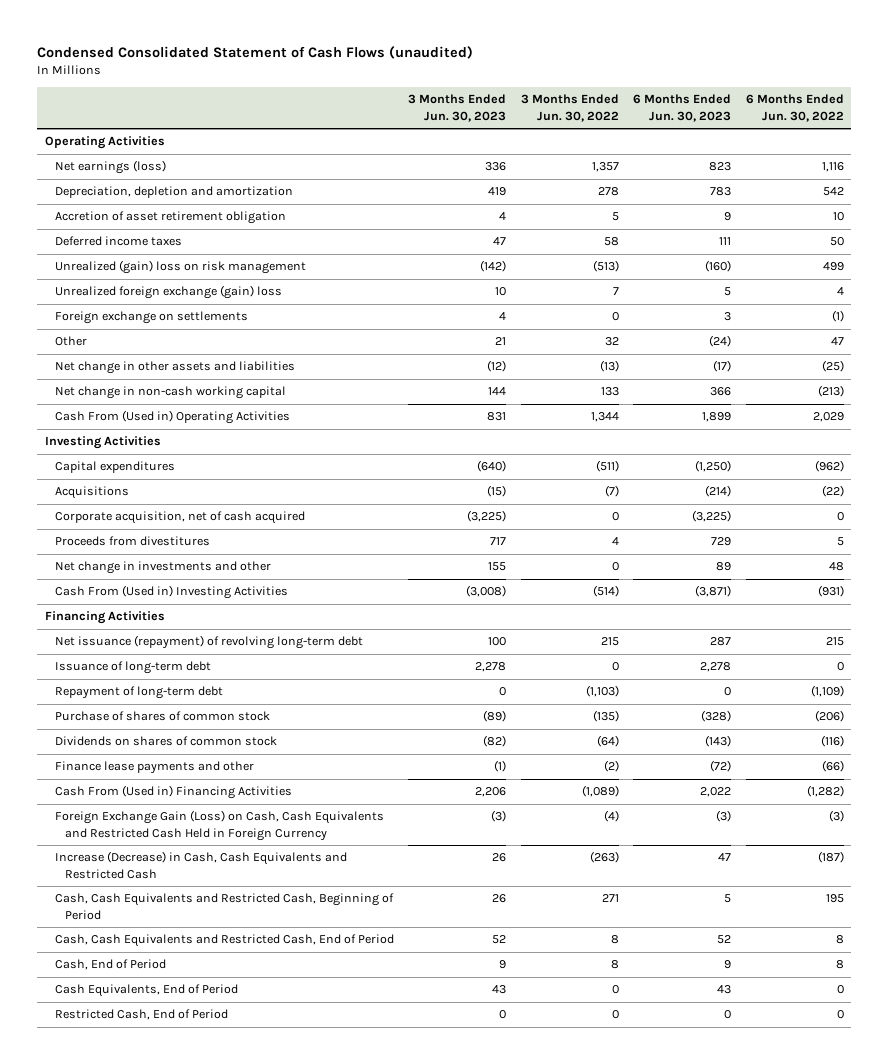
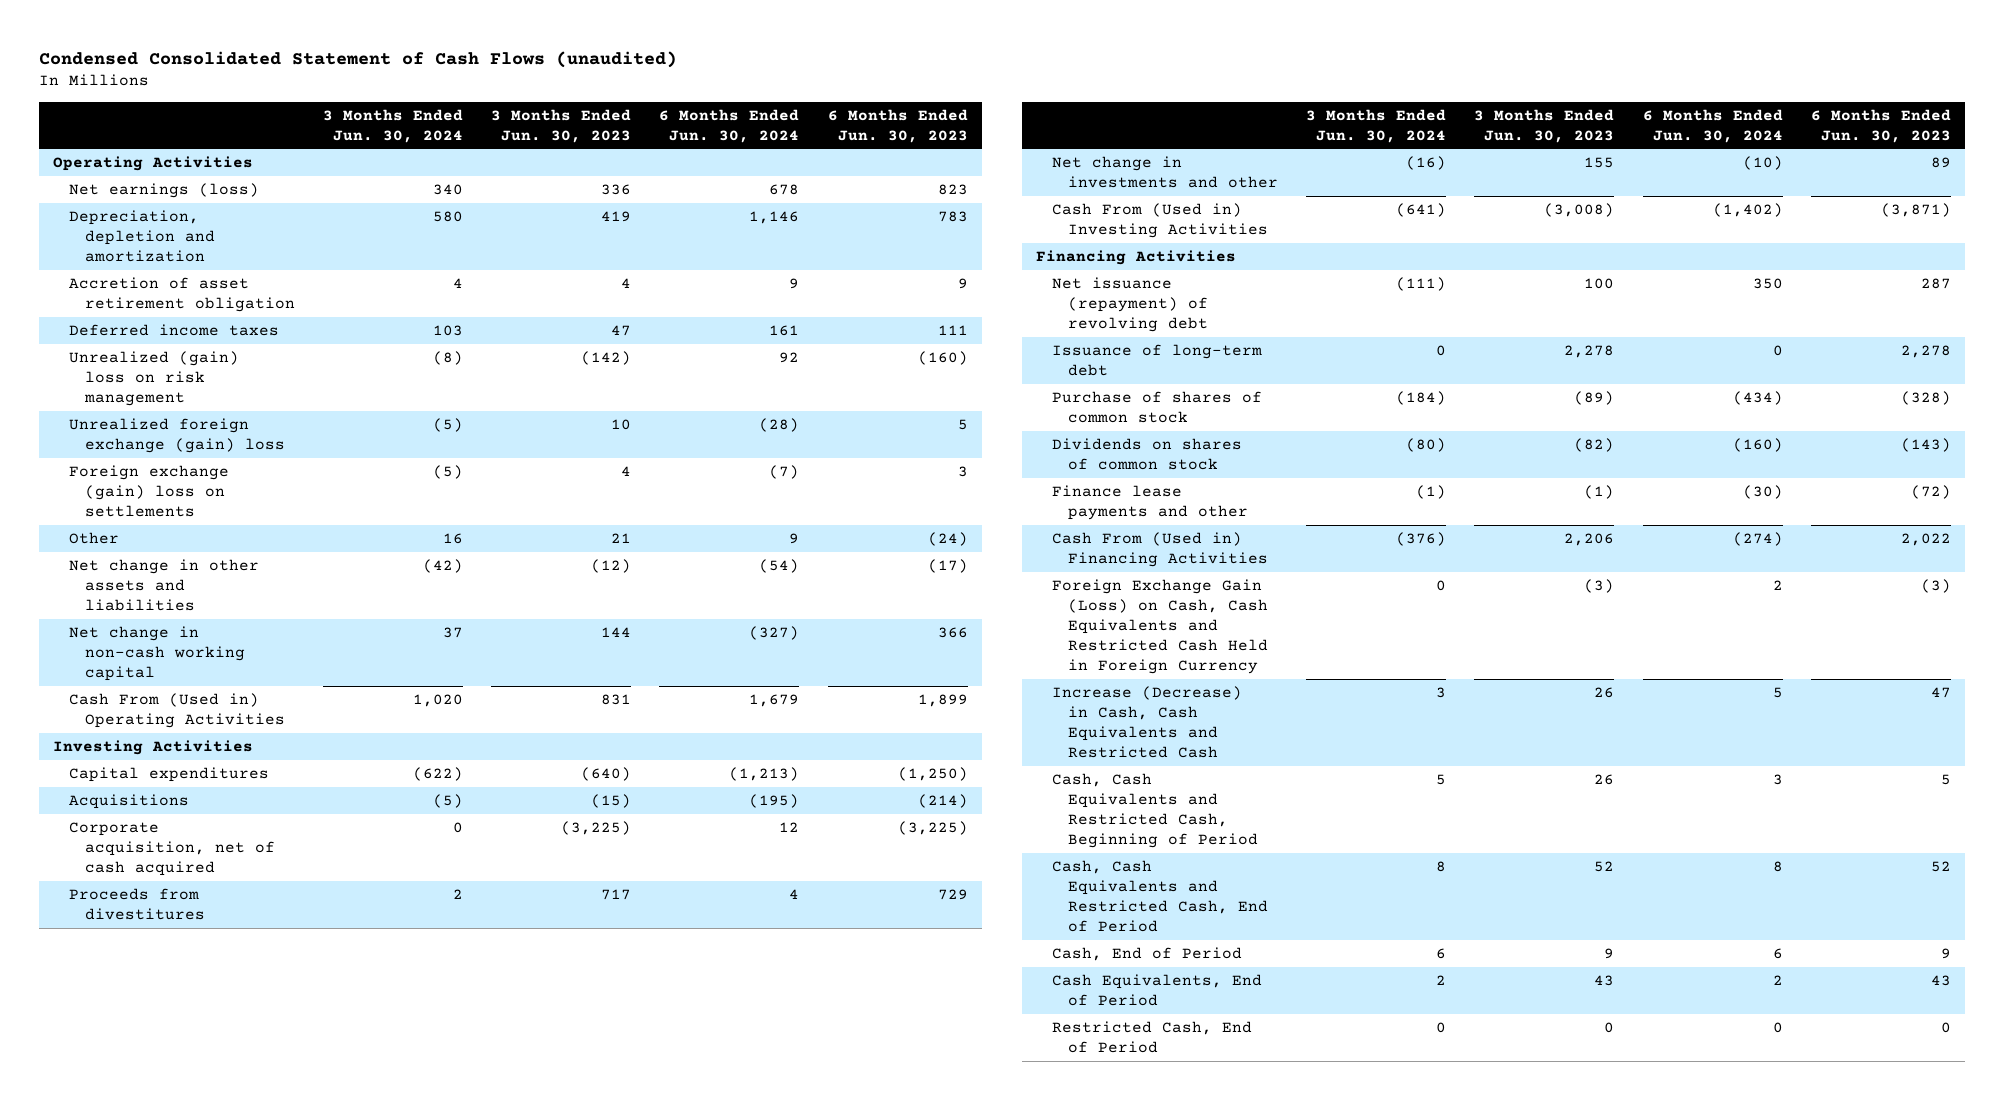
[520,94,619,122] 3 Months Ended Jun. 30, 2022 -> none
[745,94,844,122] 6 Months Ended Jun. 30, 2022 -> none
none -> [322,108,463,143] 3 Months Ended Jun. 30, 2024
none -> [659,108,800,143] 6 Months Ended Jun. 30, 2024
[54,311,248,325] Foreign exchange on settlements -> [68,465,229,518] Foreign exchange (gain) loss on settlements
[54,635,363,650] Net issuance (repayment) of revolving long-term debt -> [1051,277,1208,333] Net issuance (repayment) of revolving debt
[54,686,223,700] Repayment of long-term debt -> none

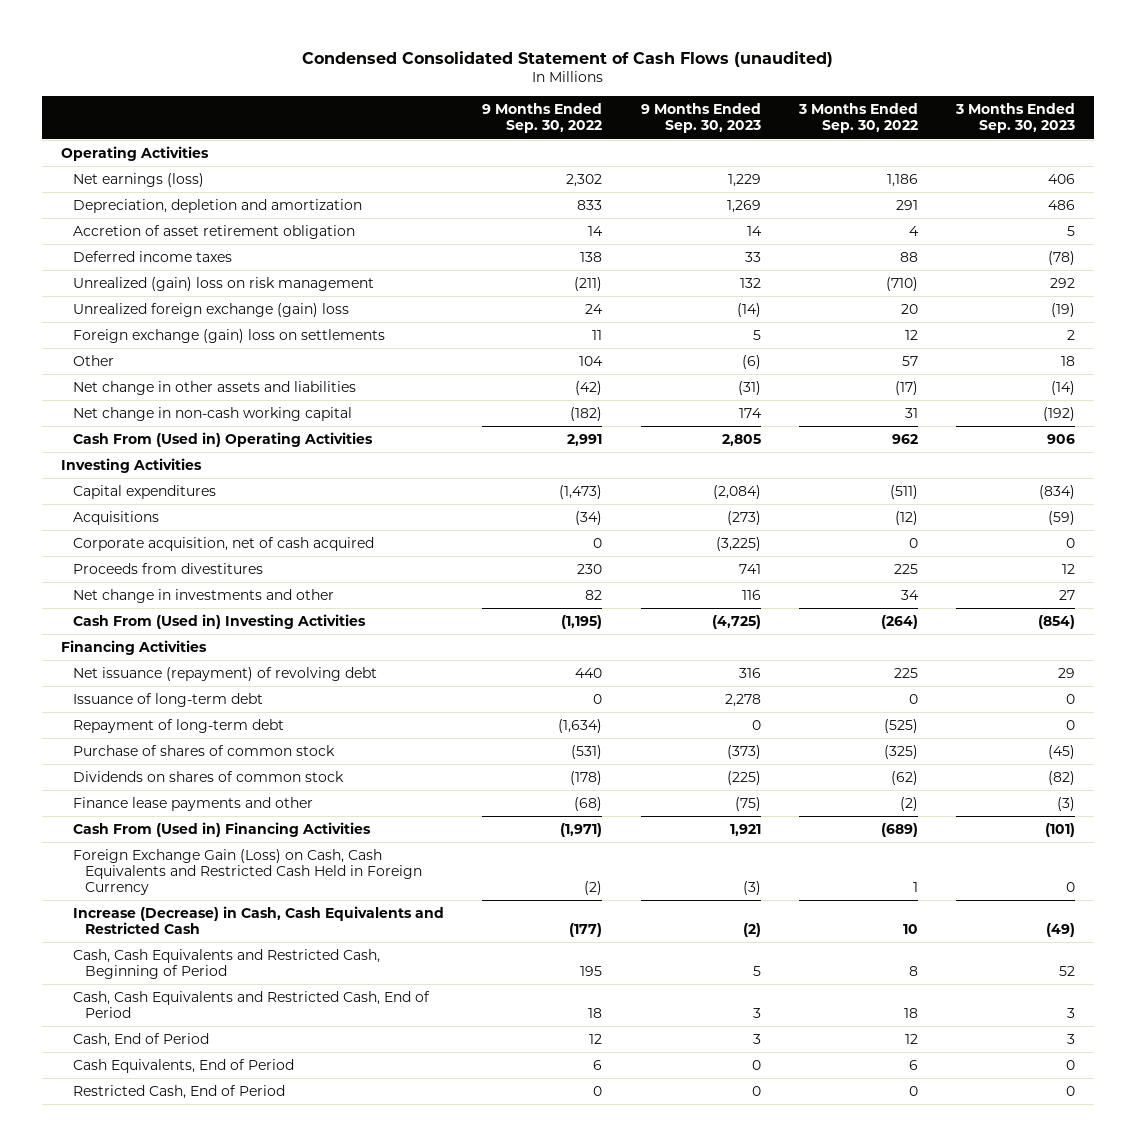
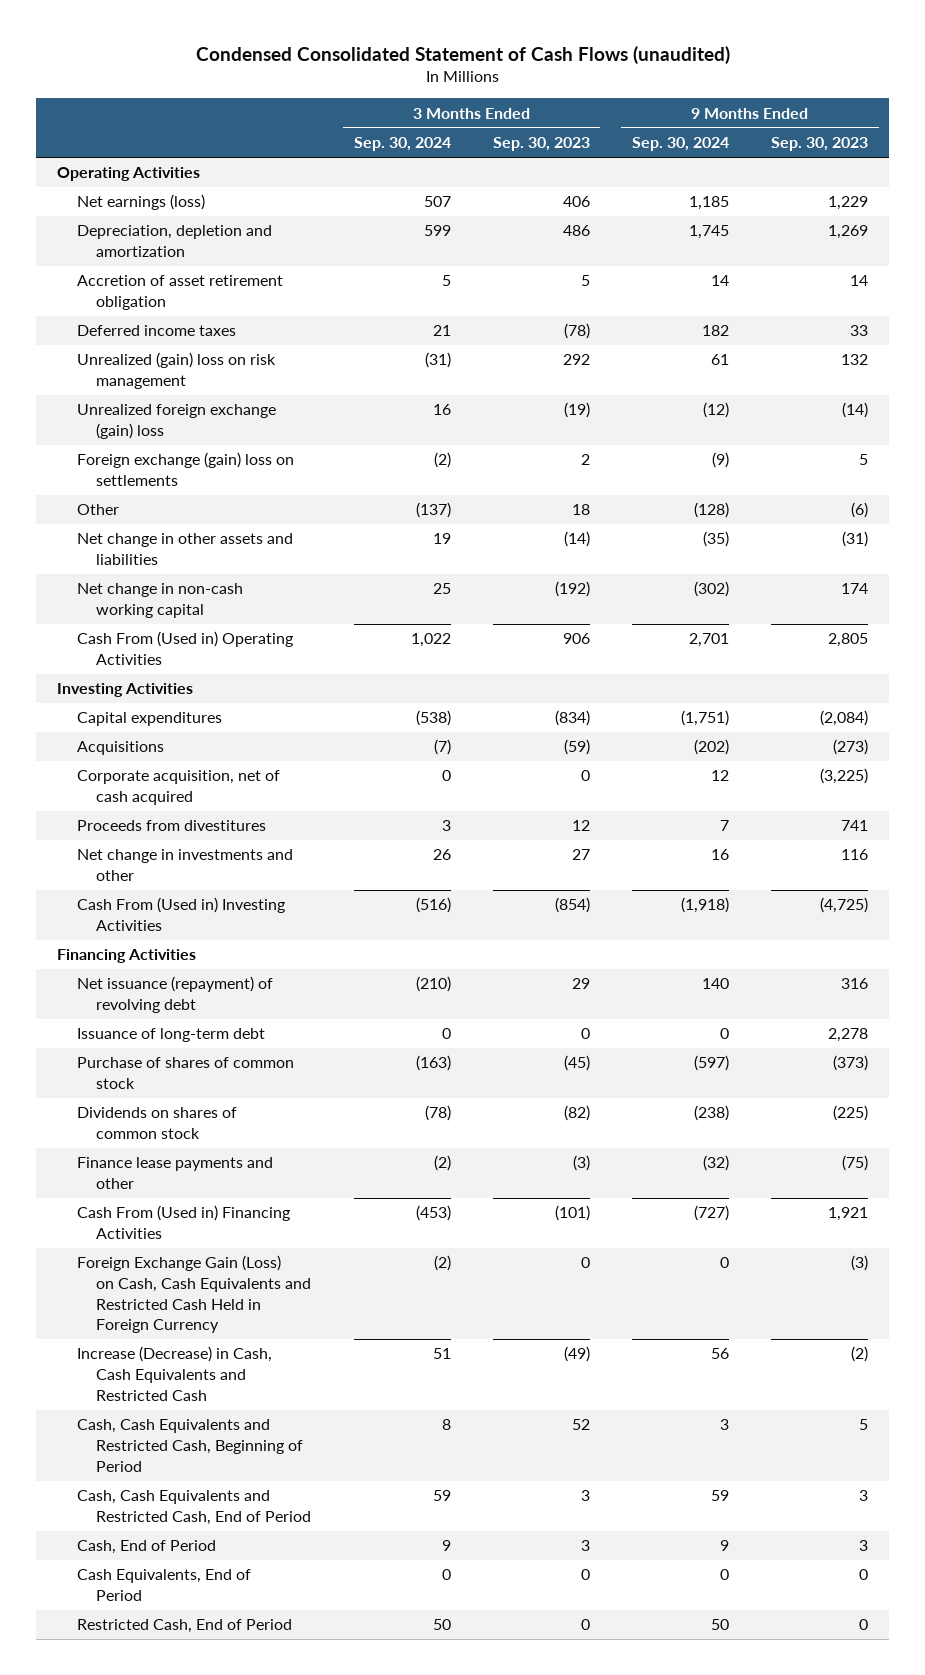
[482,103,603,134] 9 Months Ended Sep. 30, 2022 -> none
[797,103,918,134] 3 Months Ended Sep. 30, 2022 -> none
none -> [353,137,451,152] Sep. 30, 2024
none -> [631,137,729,152] Sep. 30, 2024
[72,718,284,733] Repayment of long-term debt -> none

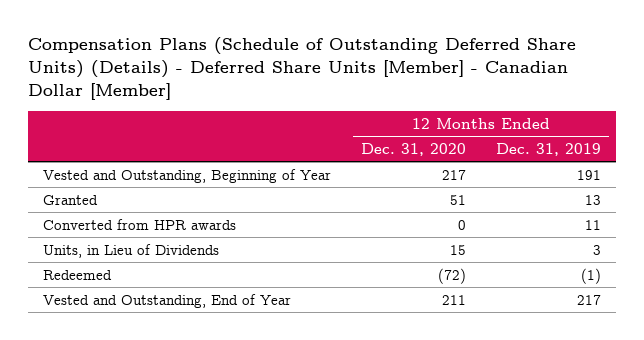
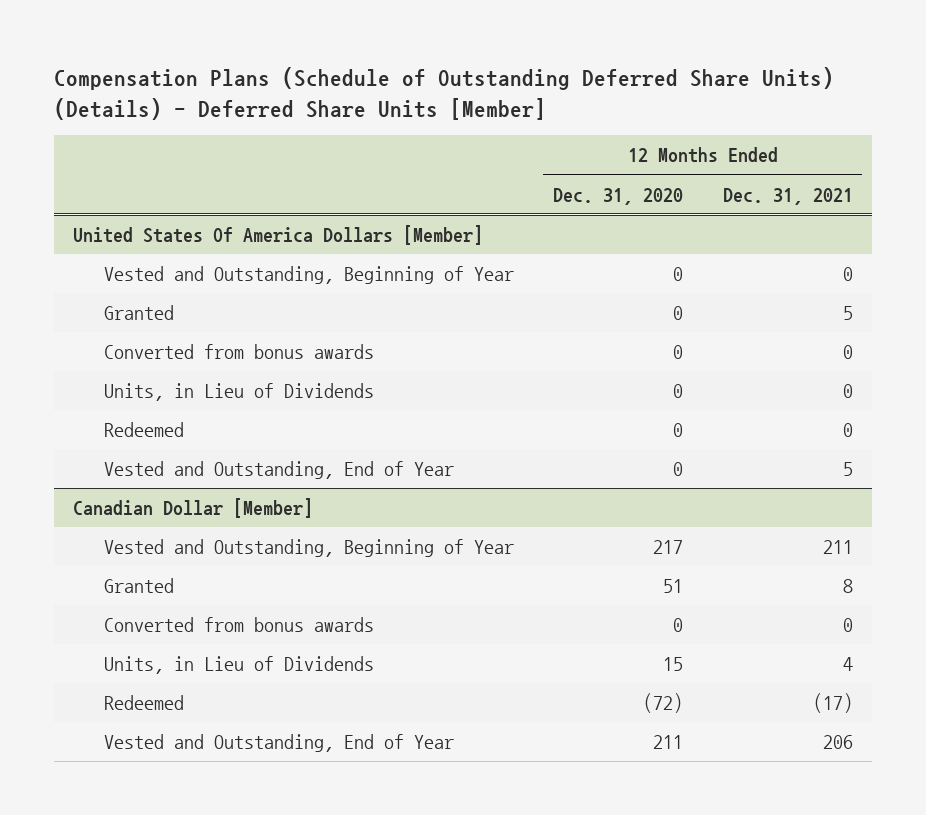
[27,37,576,101] Compensation Plans (Schedule of Outstanding Deferred Share Units) (Details) - Deferred Share Units [Member] - Canadian Dollar [Member] -> [53,66,834,120] Compensation Plans (Schedule of Outstanding Deferred Share Units) (Details) - Deferred Share Units [Member]
[496,142,602,156] Dec. 31, 2019 -> none
none -> [722,187,853,205] Dec. 31, 2021
none -> [73,224,484,245] United States Of America Dollars [Member]
none -> [103,265,514,284] Vested and Outstanding, Beginning of Year
none -> [103,304,174,320] Granted
none -> [103,343,374,359] Converted from bonus awards
none -> [103,382,374,401] Units, in Lieu of Dividends
none -> [103,421,184,437] Redeemed
none -> [103,460,454,479] Vested and Outstanding, End of Year
none -> [73,497,314,518] Canadian Dollar [Member]
[42,218,236,230] Converted from HPR awards -> [103,616,374,632] Converted from bonus awards

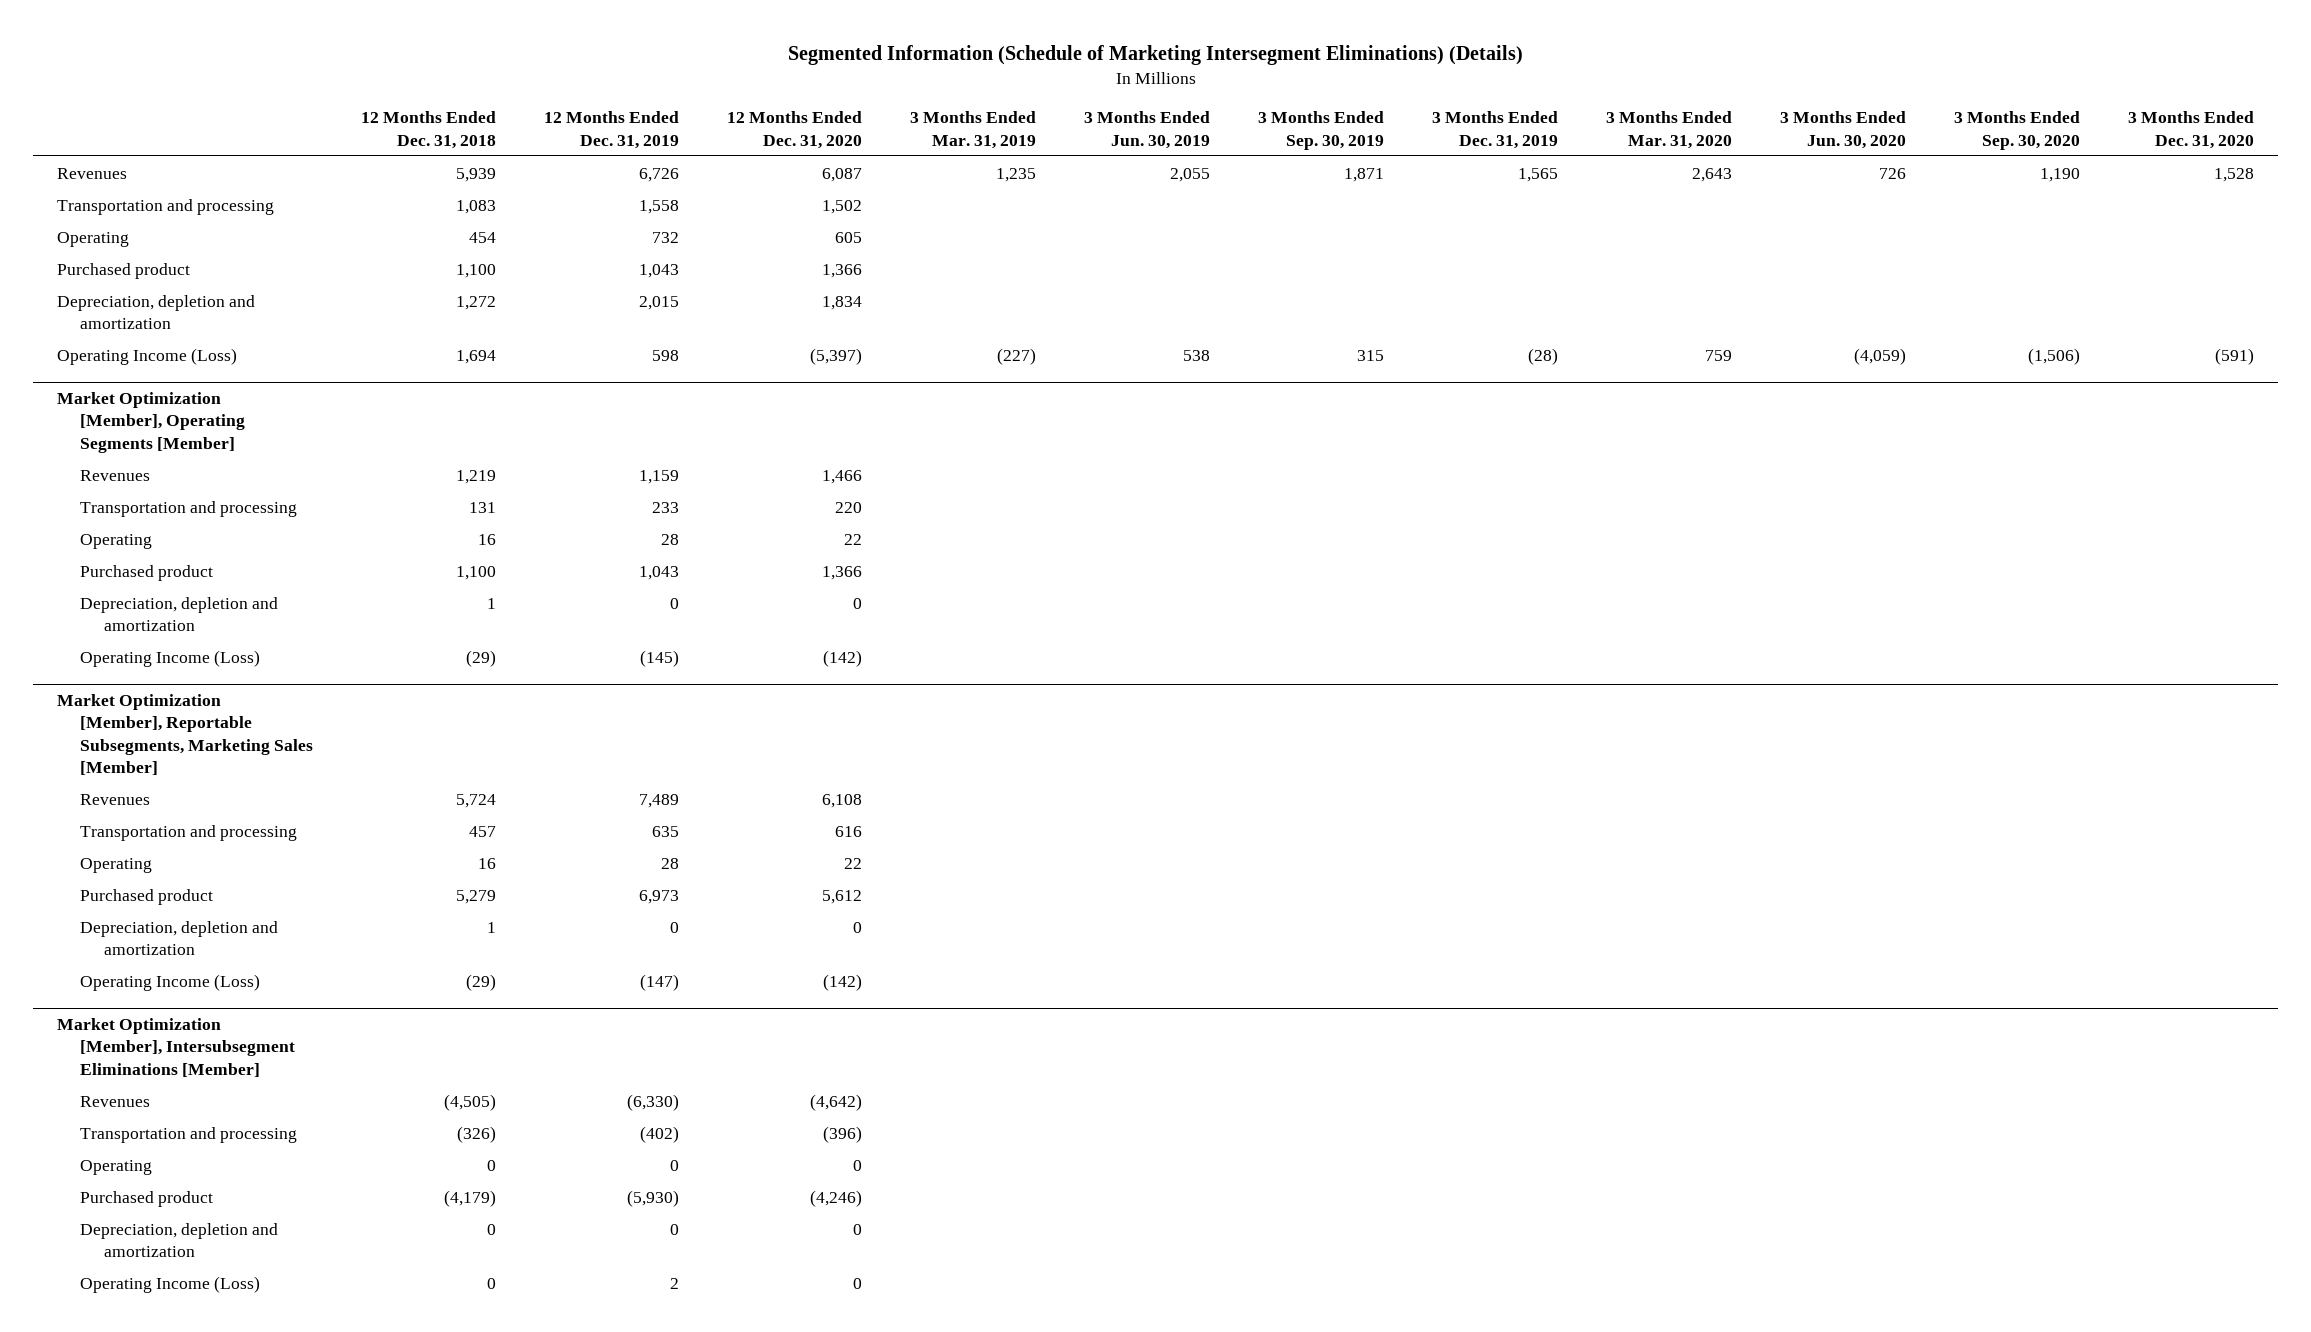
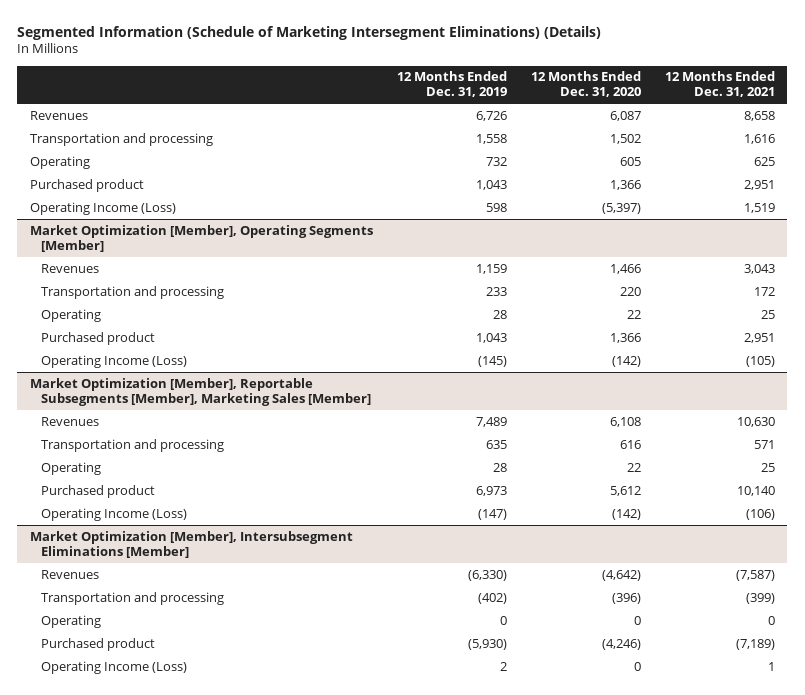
[361,111,497,149] 12 Months Ended Dec. 31, 2018 -> none
[910,111,1037,149] 3 Months Ended Mar. 31, 2019 -> none
[1084,111,1211,149] 3 Months Ended Jun. 30, 2019 -> none
[1258,111,1385,150] 3 Months Ended Sep. 30, 2019 -> none
[1432,111,1559,149] 3 Months Ended Dec. 31, 2019 -> none
[1606,111,1733,149] 3 Months Ended Mar. 31, 2020 -> none
[1780,111,1907,149] 3 Months Ended Jun. 30, 2020 -> none
[1954,111,2081,150] 3 Months Ended Sep. 30, 2020 -> none
[2128,111,2255,149] 3 Months Ended Dec. 31, 2020 -> none
none -> [665,71,776,98] 12 Months Ended Dec. 31, 2021
[57,294,256,330] Depreciation, depletion and amortization -> none
[80,596,279,632] Depreciation, depletion and amortization -> none
[57,693,314,776] Market Optimization [Member], Reportable Subsegments, Marketing Sales [Member] -> [29,377,372,406] Market Optimization [Member], Reportable Subsegments [Member], Marketing Sales [Member]
[80,920,279,956] Depreciation, depletion and amortization -> none
[80,1222,279,1258] Depreciation, depletion and amortization -> none

